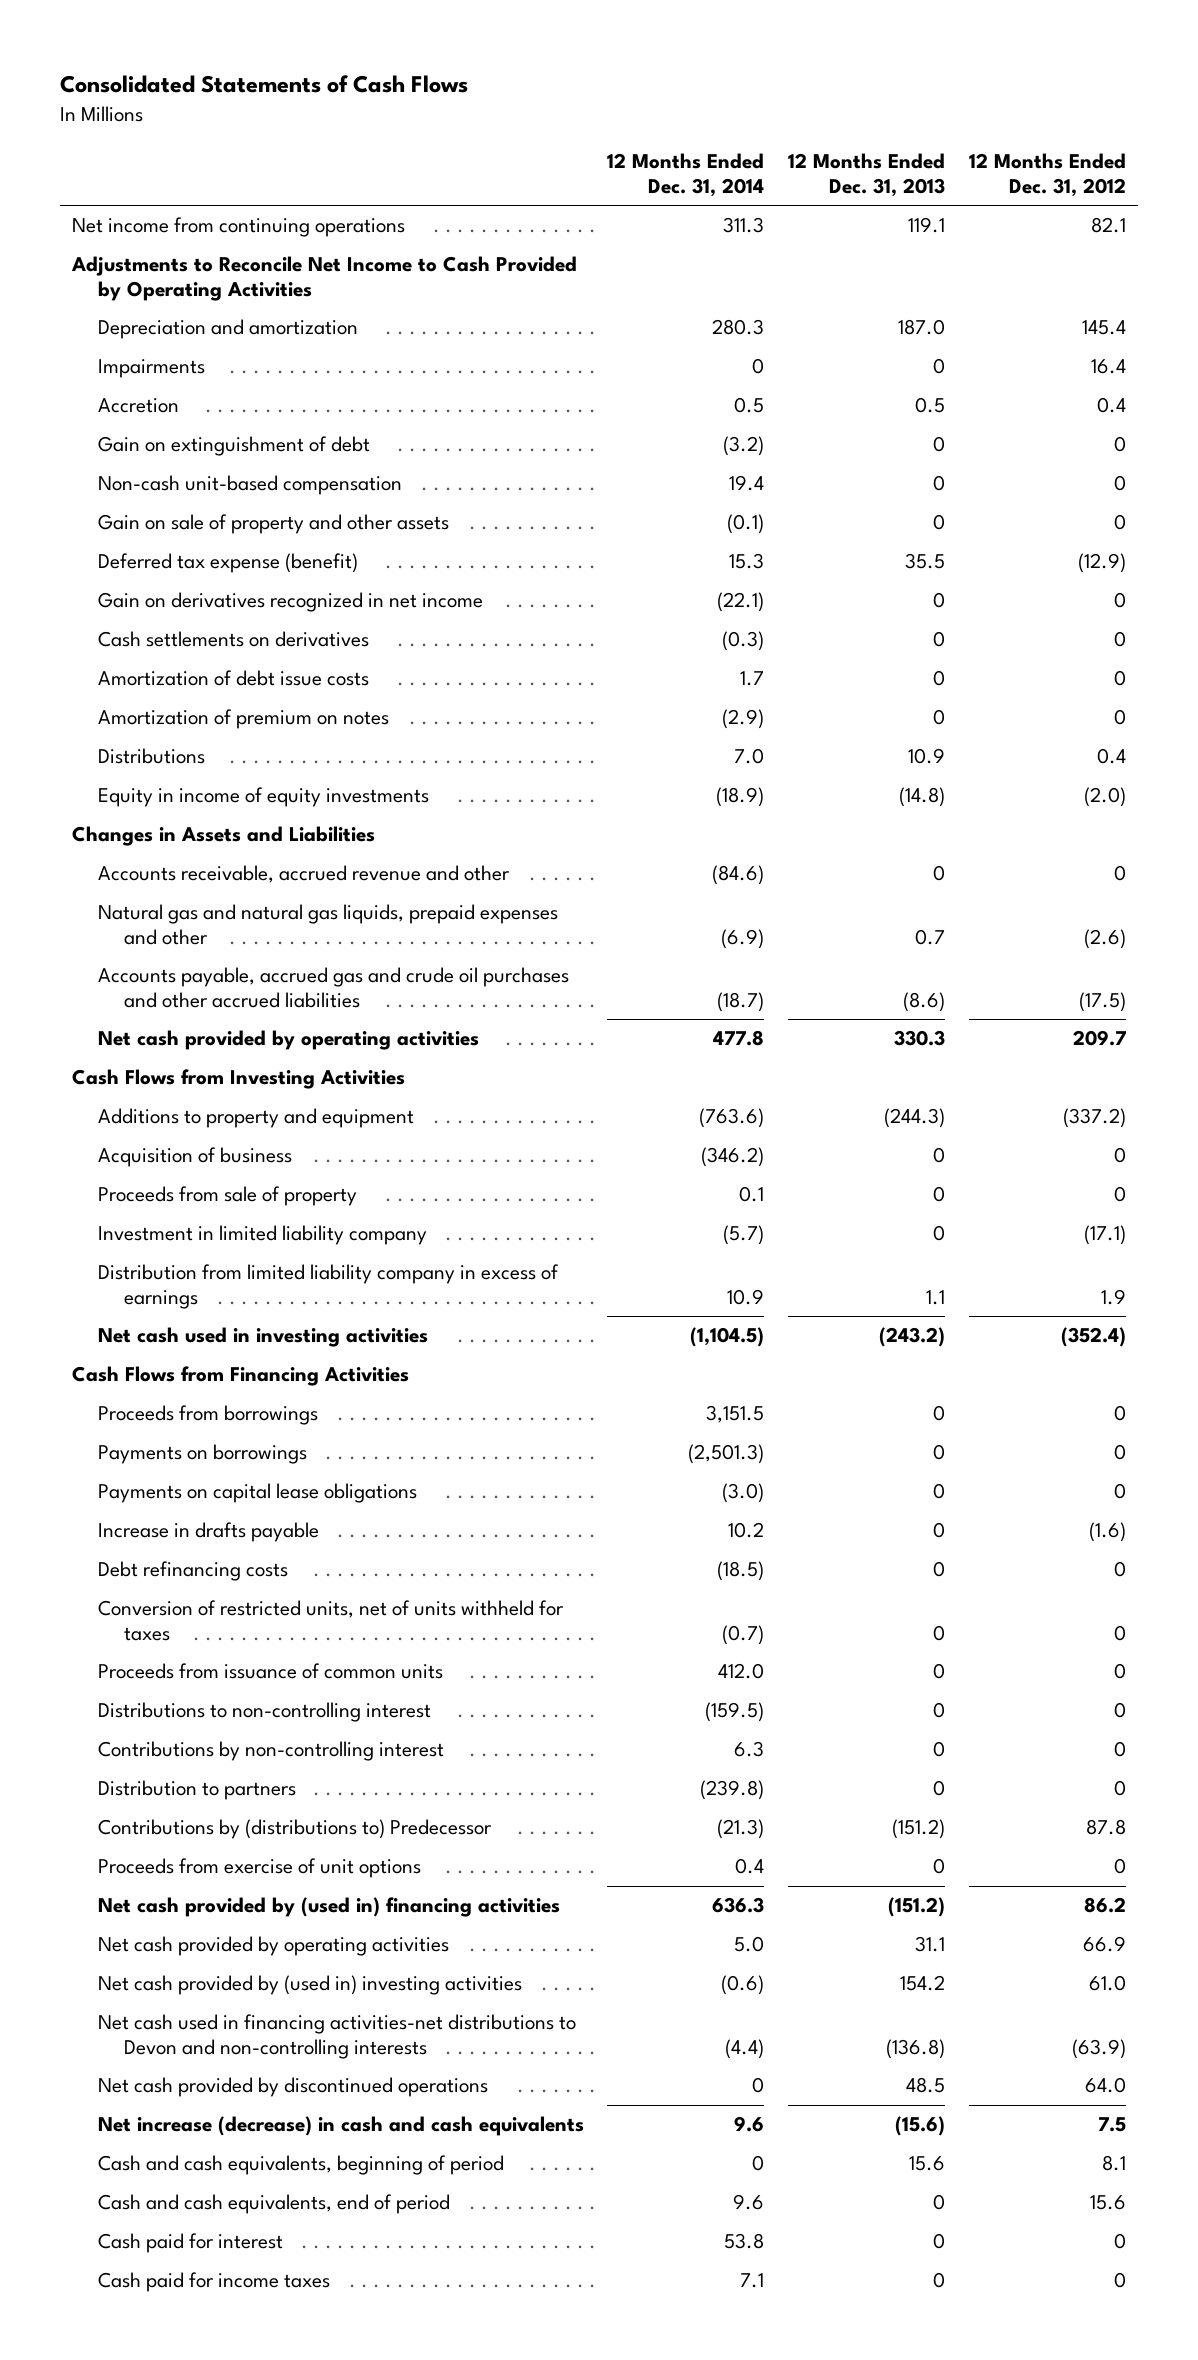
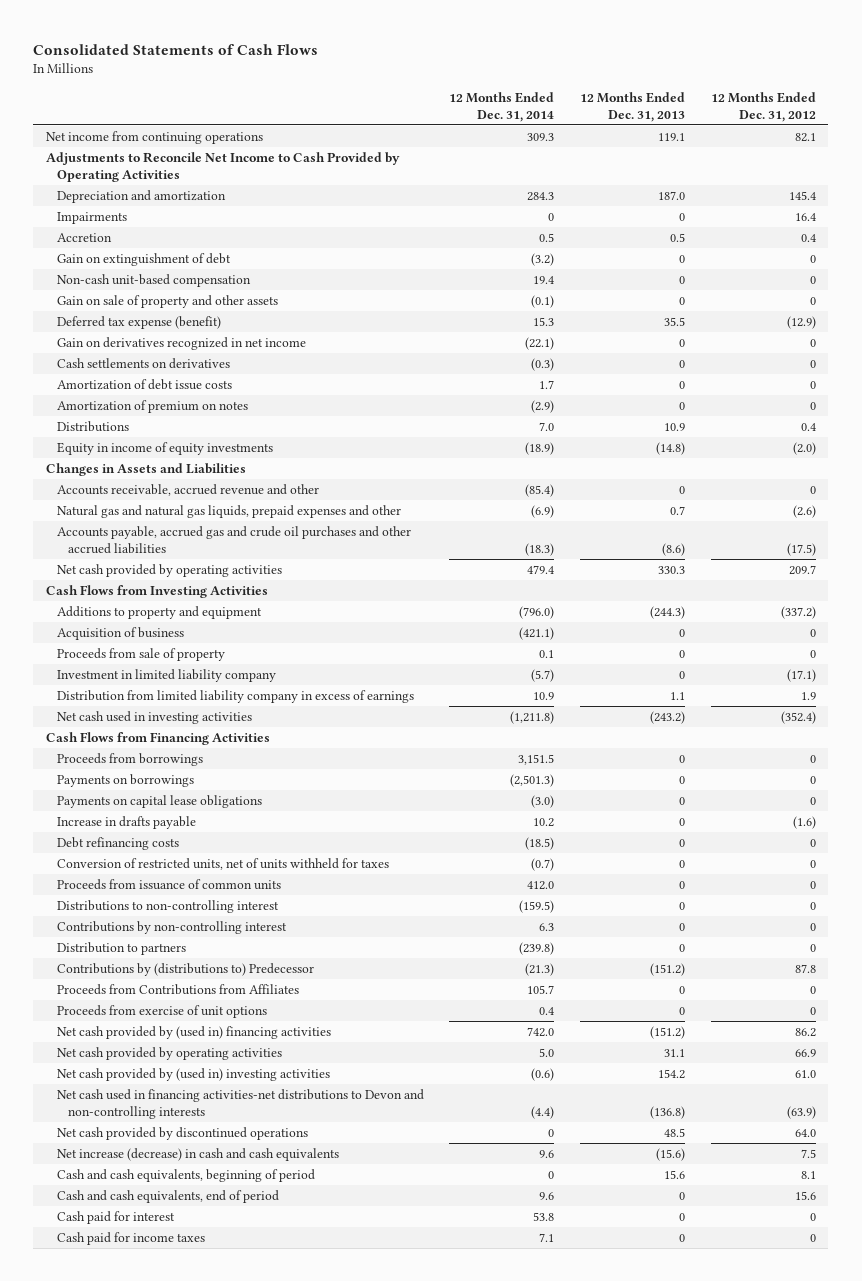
[723,217,765,234] 311.3 -> [527,133,555,142] 309.3
[712,319,765,336] 280.3 -> [527,192,555,202] 284.3
[712,865,765,886] (84.6) -> [525,484,555,498] (85.4)
[717,991,765,1012] (18.7) -> [525,543,555,557] (18.3)
[713,1030,765,1047] 477.8 -> [527,565,555,575] 479.4
[699,1108,765,1129] (763.6) -> [519,606,555,620] (796.0)
[701,1147,765,1168] (346.2) -> [519,627,555,641] (421.1)
[690,1327,765,1348] (1,104.5) -> [510,711,555,725] (1,211.8)
none -> [56,984,299,996] Proceeds from Contributions from Affiliates
[712,1897,765,1914] 636.3 -> [527,1027,555,1038] 742.0

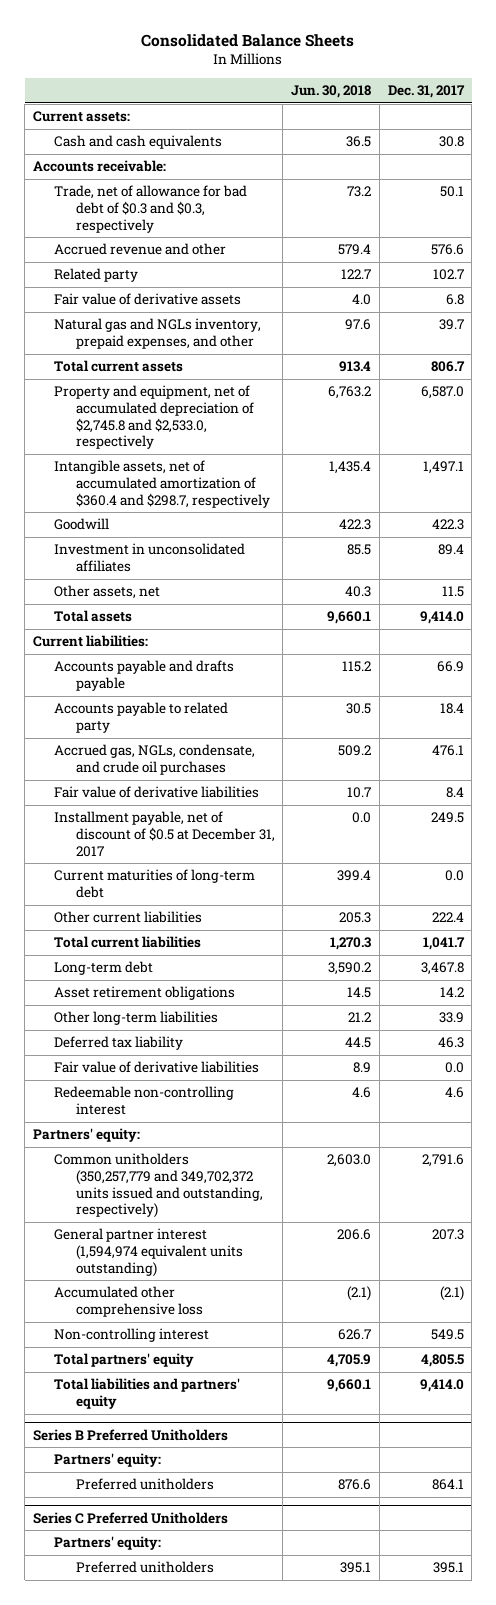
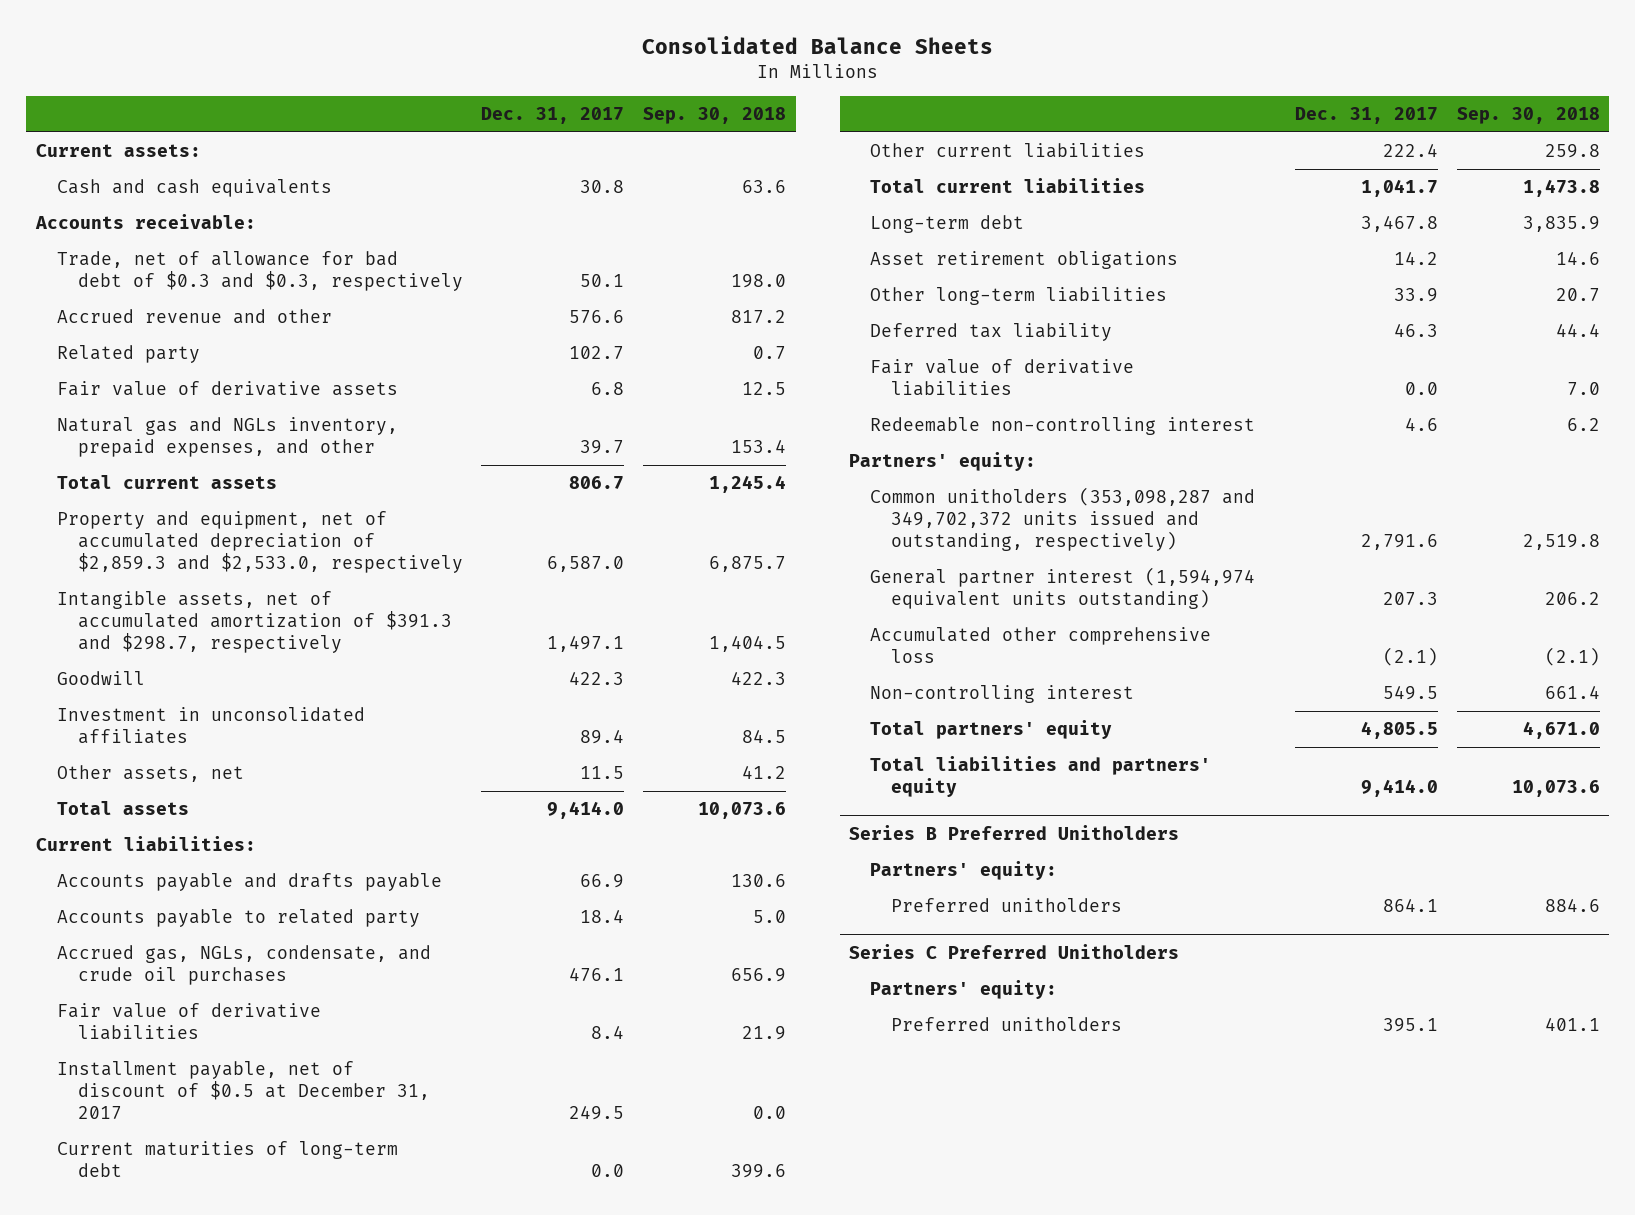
[291,84,372,98] Jun. 30, 2018 -> none
none -> [643,106,787,124] Sep. 30, 2018
[54,385,254,450] Property and equipment, net of accumulated depreciation of $2,745.8 and $2,533.0, respectively -> [56,511,463,574] Property and equipment, net of accumulated depreciation of $2,859.3 and $2,533.0, respectively
[54,460,270,508] Intangible assets, net of accumulated amortization of $360.4 and $298.7, respectively -> [56,591,452,654] Intangible assets, net of accumulated amortization of $391.3 and $298.7, respectively
[54,1153,263,1219] Common unitholders (350,257,779 and 349,702,372 units issued and outstanding, respectively) -> [870,487,1256,552] Common unitholders (353,098,287 and 349,702,372 units issued and outstanding, respectively)

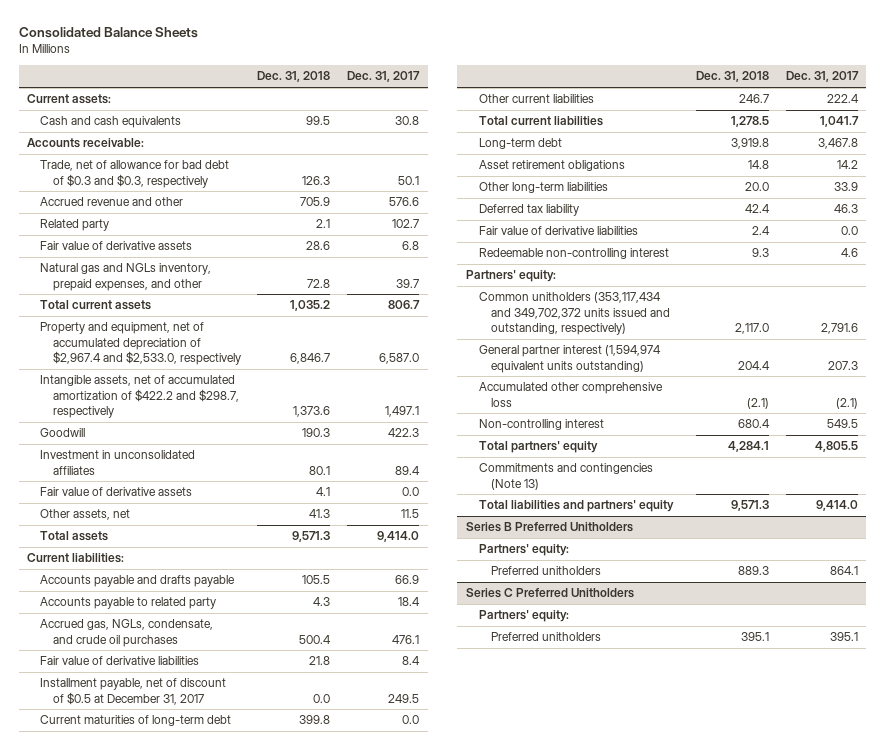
[643,106,787,124] Sep. 30, 2018 -> none
none -> [257,71,331,83] Dec. 31, 2018
[56,511,463,574] Property and equipment, net of accumulated depreciation of $2,859.3 and $2,533.0, respectively -> [39,322,241,366] Property and equipment, net of accumulated depreciation of $2,967.4 and $2,533.0, respectively
[56,591,452,654] Intangible assets, net of accumulated amortization of $391.3 and $298.7, respectively -> [39,375,239,419] Intangible assets, net of accumulated amortization of $422.2 and $298.7, respectively
none -> [39,487,192,497] Fair value of derivative assets
[870,487,1256,552] Common unitholders (353,098,287 and 349,702,372 units issued and outstanding, respectively) -> [478,292,671,336] Common unitholders (353,117,434 and 349,702,372 units issued and outstanding, respectively)
none -> [478,463,653,490] Commitments and contingencies (Note 13)

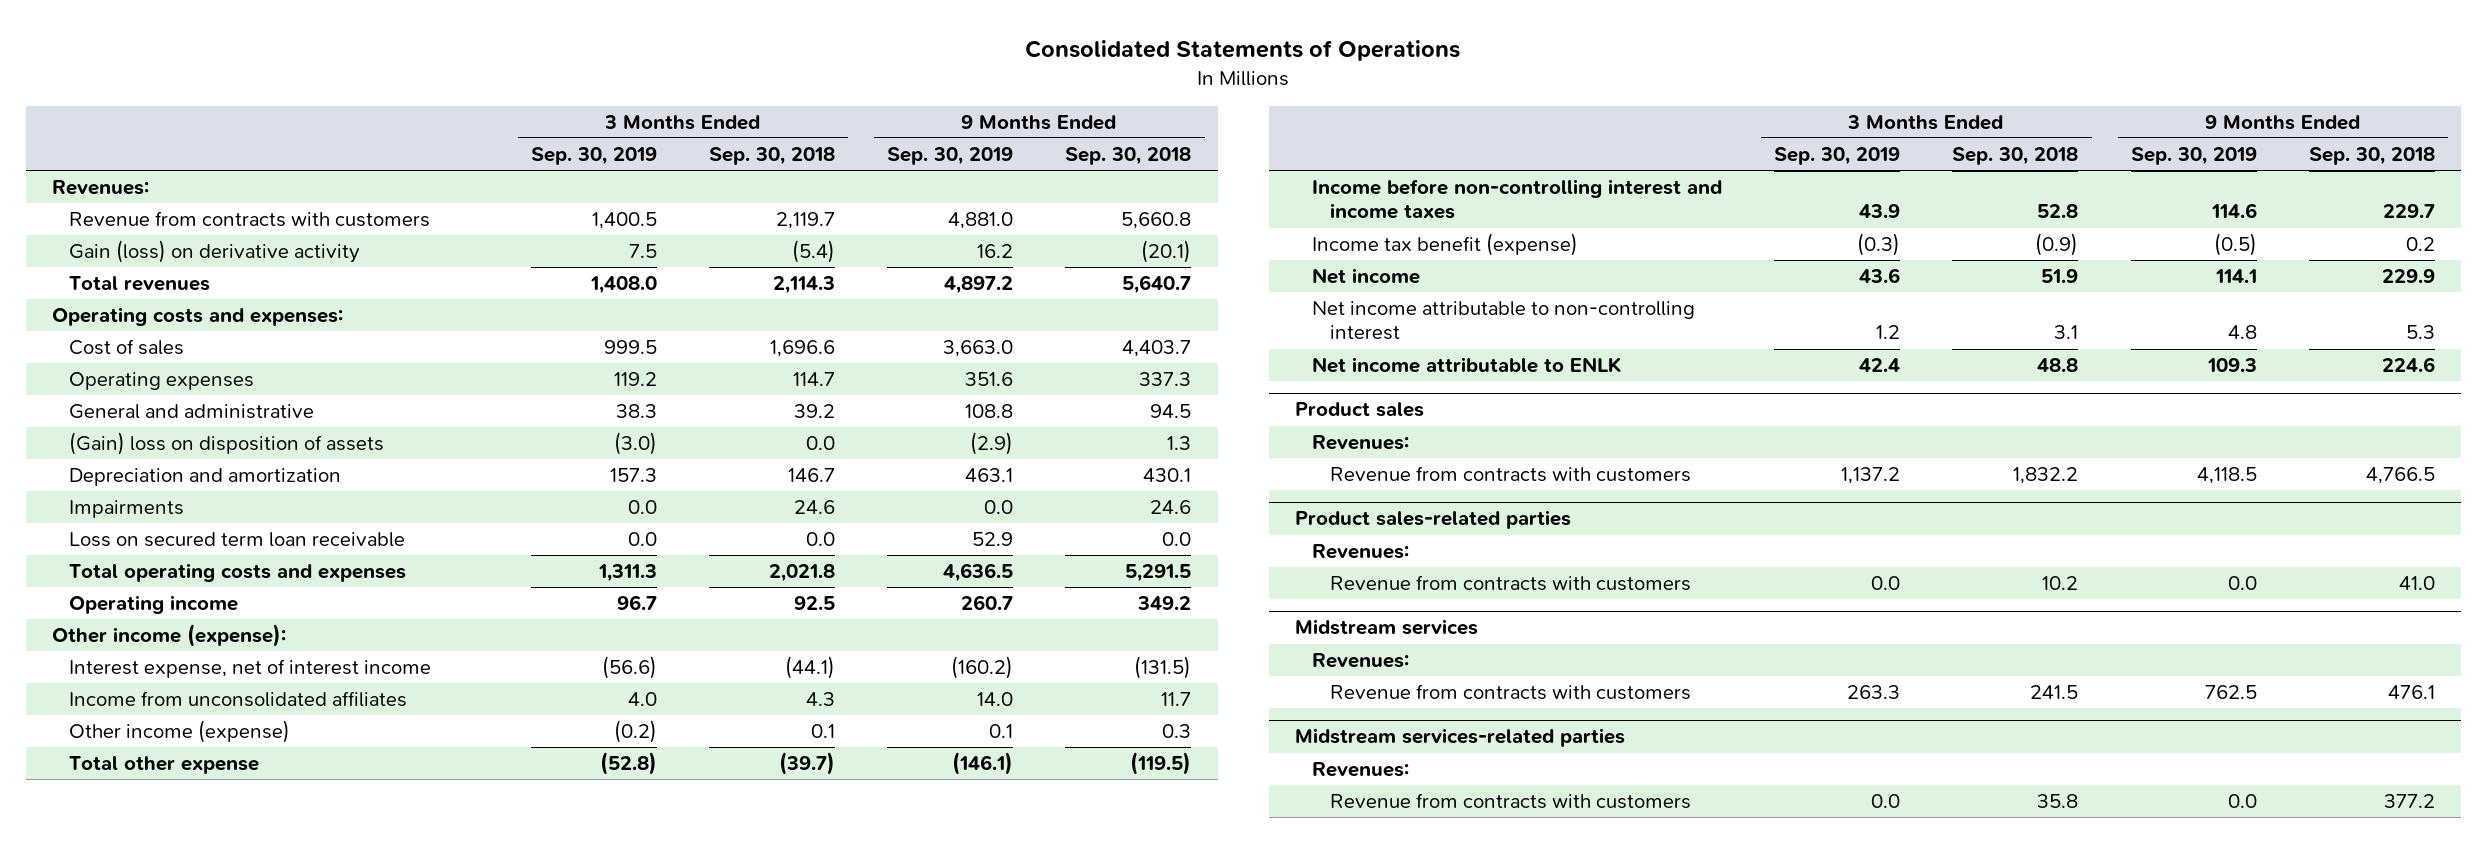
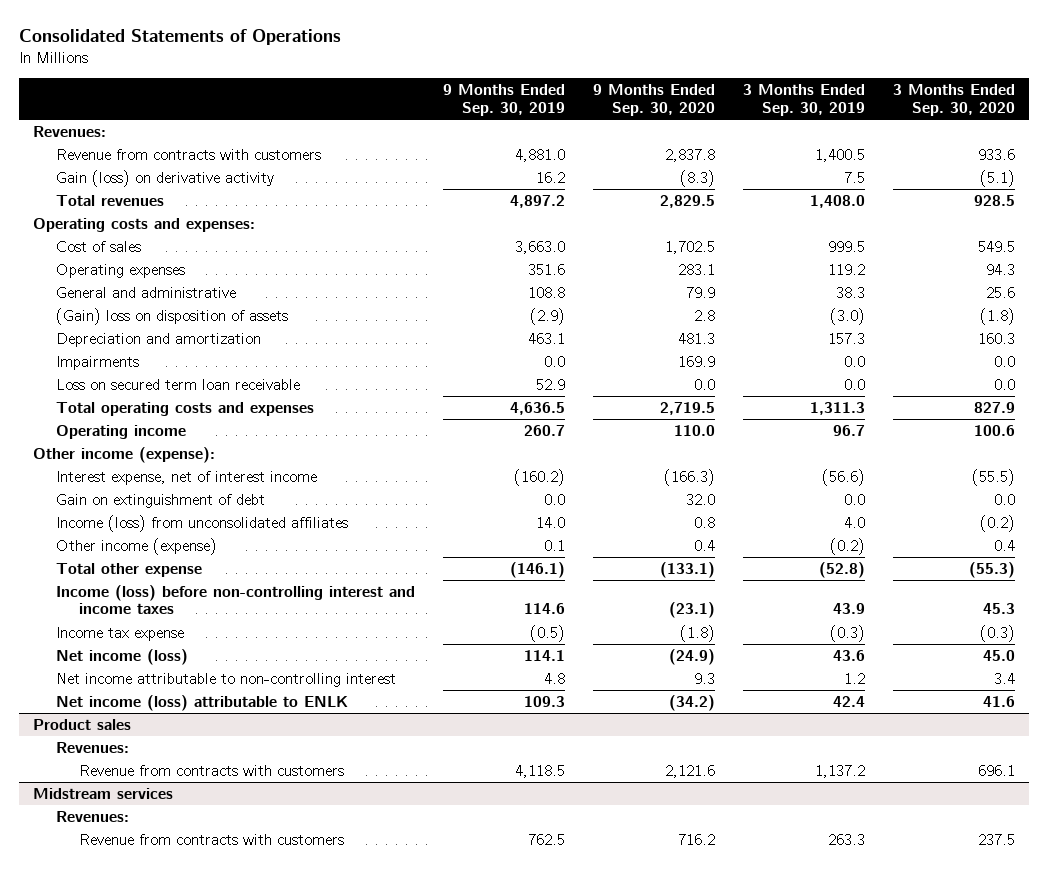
[709,147,836,166] Sep. 30, 2018 -> none
[1065,147,1192,166] Sep. 30, 2018 -> none
none -> [593,84,716,116] 9 Months Ended Sep. 30, 2020
none -> [893,84,1016,116] 3 Months Ended Sep. 30, 2020
none -> [56,493,266,508] Gain on extinguishment of debt
[69,691,408,708] Income from unconsolidated affiliates -> [56,514,349,532] Income (loss) from unconsolidated affiliates
[1312,179,1723,220] Income before non-controlling interest and income taxes -> [56,584,416,615] Income (loss) before non-controlling interest and income taxes
[1312,233,1579,257] Income tax benefit (expense) -> [56,626,185,641] Income tax expense
[1312,268,1421,285] Net income -> [56,648,189,665] Net income (loss)
[1312,357,1622,374] Net income attributable to ENLK -> [56,694,349,711] Net income (loss) attributable to ENLK
[1294,510,1571,530] Product sales-related parties -> none
[1312,544,1410,560] Revenues: -> none
[1329,575,1691,592] Revenue from contracts with customers -> none
[1294,728,1625,748] Midstream services-related parties -> none
[1312,762,1410,778] Revenues: -> none
[1329,793,1691,810] Revenue from contracts with customers -> none

